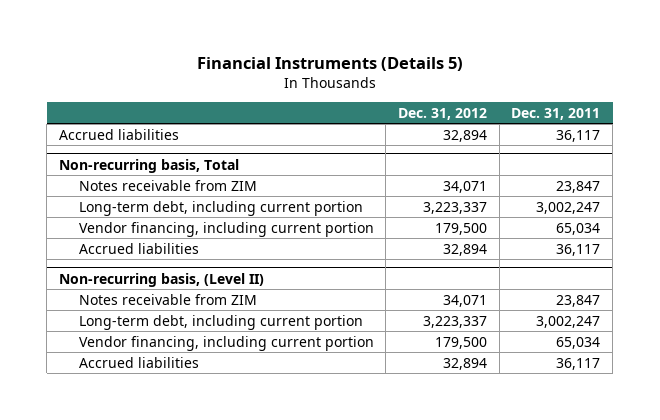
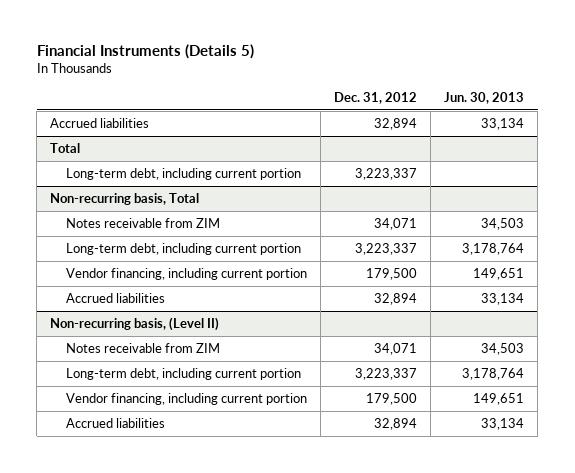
[511,107,601,120] Dec. 31, 2011 -> none
none -> [444,91,525,104] Jun. 30, 2013
none -> [50,142,81,153] Total
none -> [66,167,302,180] Long-term debt, including current portion

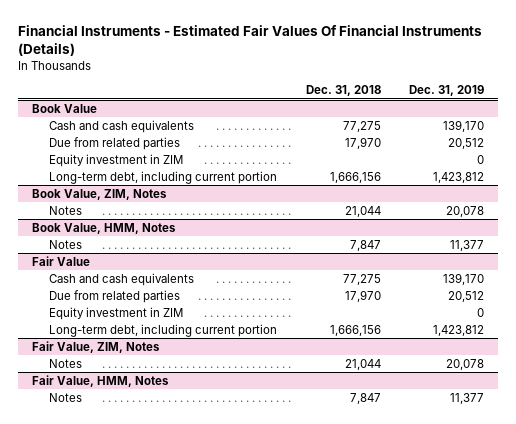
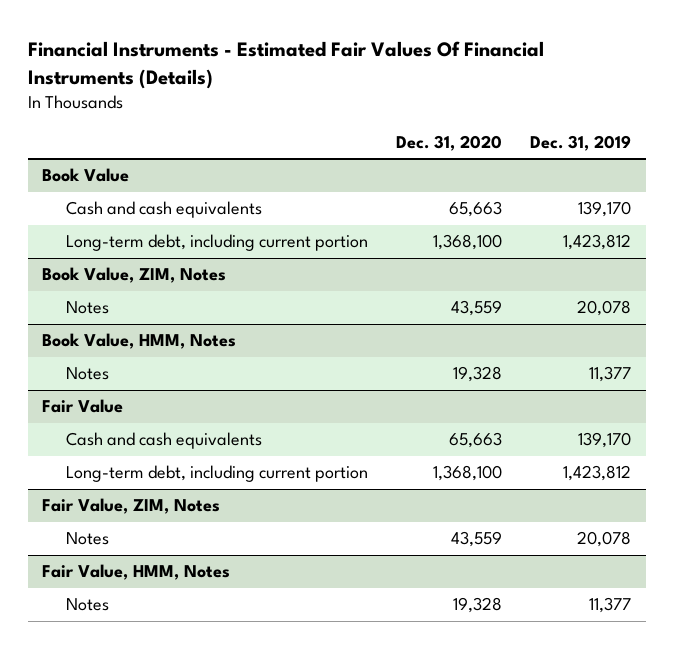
[305,85,381,97] Dec. 31, 2018 -> none
none -> [396,135,503,152] Dec. 31, 2020
[49,136,181,150] Due from related parties -> none
[49,153,184,167] Equity investment in ZIM -> none
[49,289,181,303] Due from related parties -> none
[49,306,184,320] Equity investment in ZIM -> none

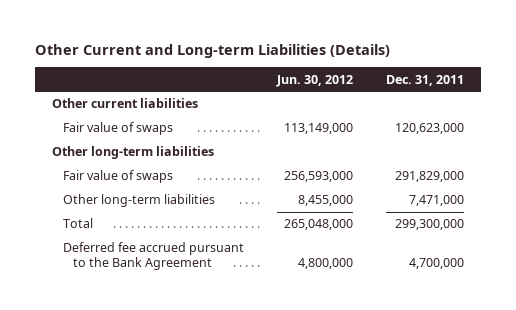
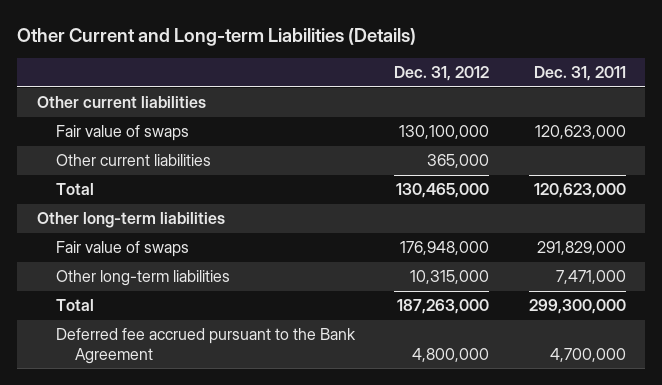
[275,74,353,87] Jun. 30, 2012 -> none
none -> [394,66,490,82] Dec. 31, 2012
none -> [55,154,211,167] Other current liabilities
none -> [55,183,94,196] Total

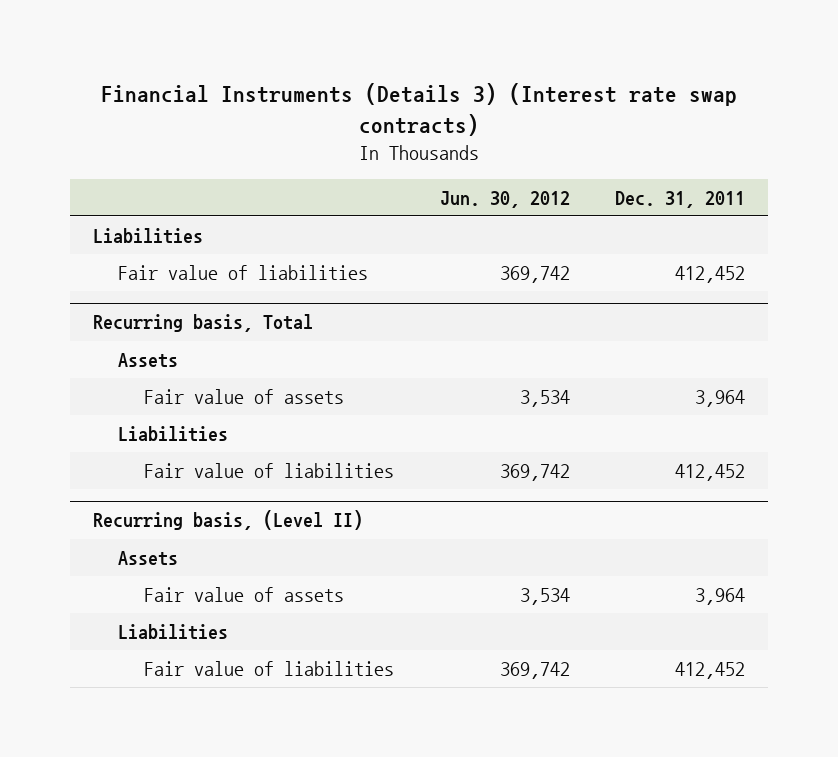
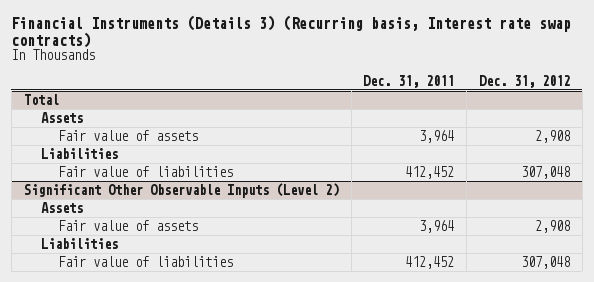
[100,82,737,137] Financial Instruments (Details 3) (Interest rate swap contracts) -> [11,14,572,48] Financial Instruments (Details 3) (Recurring basis, Interest rate swap contracts)
[439,190,570,208] Jun. 30, 2012 -> none
none -> [478,74,570,88] Dec. 31, 2012
[92,227,203,244] Liabilities -> none
[118,264,369,280] Fair value of liabilities -> none
[92,314,313,333] Recurring basis, Total -> none
none -> [23,94,59,106] Total
[92,510,363,531] Recurring basis, (Level II) -> none
none -> [23,183,339,199] Significant Other Observable Inputs (Level 2)

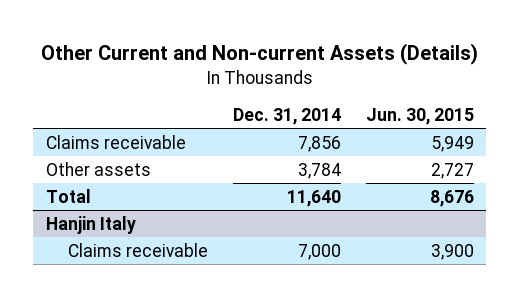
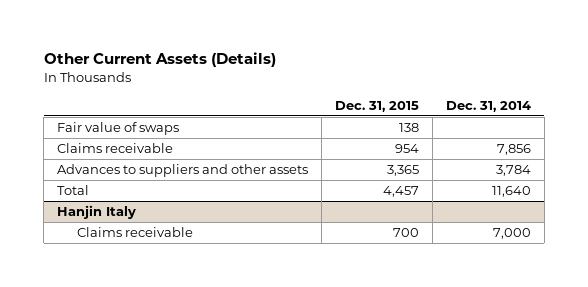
[40,43,478,66] Other Current and Non-current Assets (Details) -> [43,52,276,68] Other Current Assets (Details)
[365,107,474,125] Jun. 30, 2015 -> none
none -> [334,101,419,113] Dec. 31, 2015
none -> [57,121,180,135] Fair value of swaps
[45,161,151,176] Other assets -> [57,163,309,177] Advances to suppliers and other assets

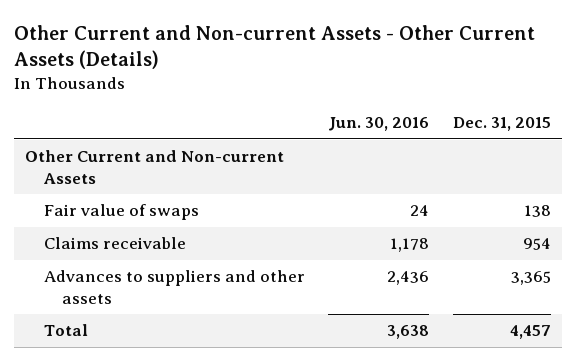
[43,52,276,68] Other Current Assets (Details) -> [13,25,535,70] Other Current and Non-current Assets - Other Current Assets (Details)
[445,101,531,113] Dec. 31, 2014 -> none
none -> [328,117,430,132] Jun. 30, 2016
none -> [25,150,285,184] Other Current and Non-current Assets
[57,204,137,219] Hanjin Italy -> none
[76,226,193,237] Claims receivable -> none

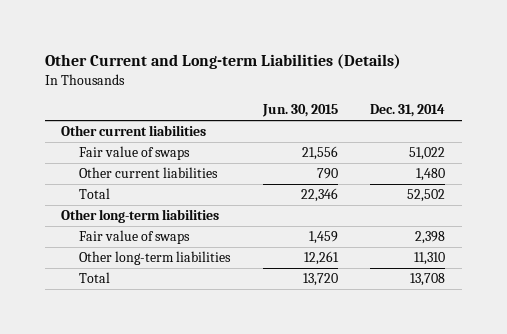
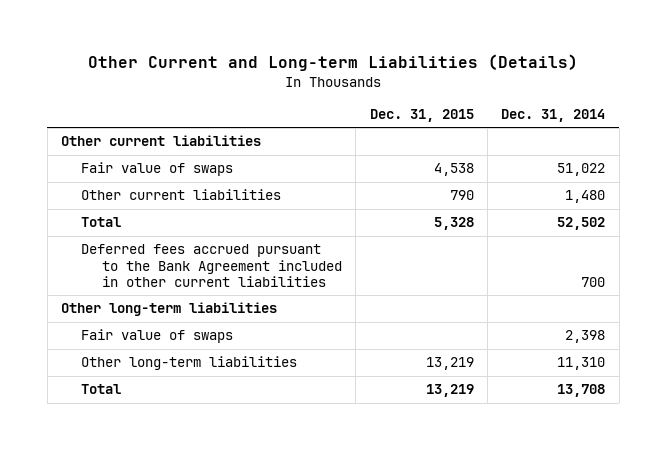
[261,104,338,118] Jun. 30, 2015 -> none
none -> [369,109,474,123] Dec. 31, 2015
none -> [81,244,342,288] Deferred fees accrued pursuant to the Bank Agreement included in other current liabilities

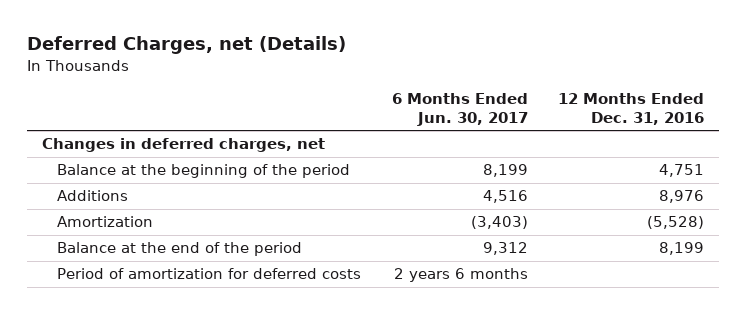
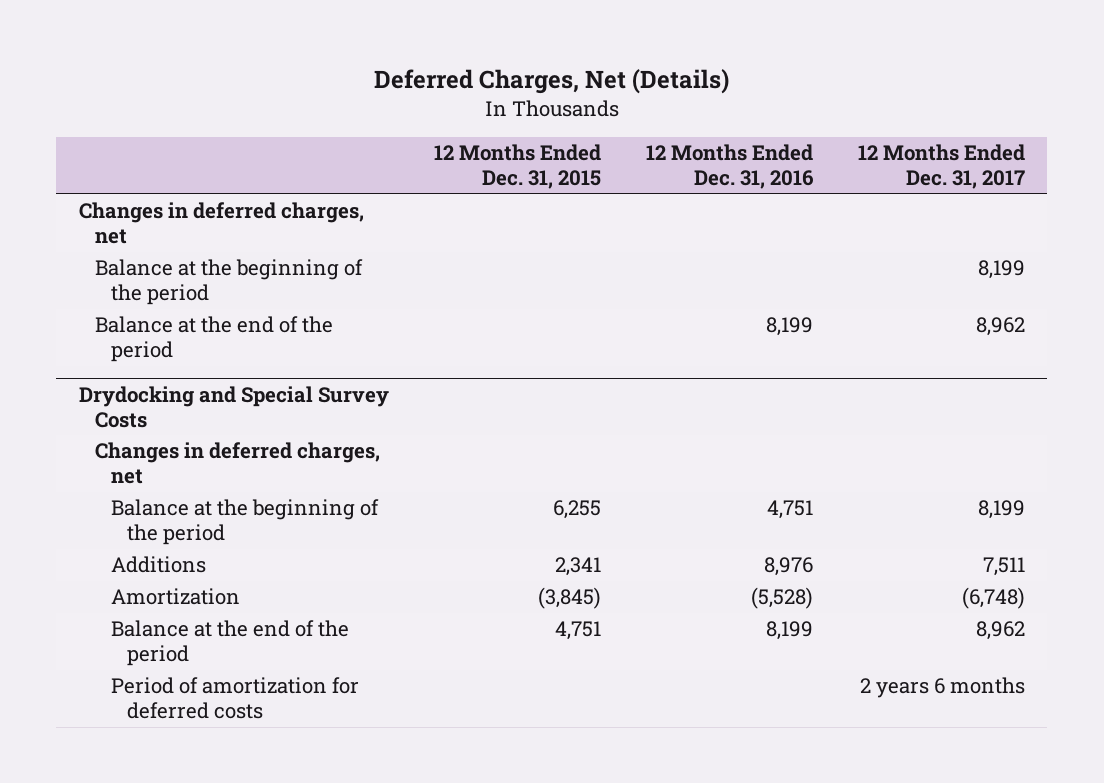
[26,36,346,55] Deferred Charges, net (Details) -> [373,69,729,95] Deferred Charges, Net (Details)
[391,93,528,126] 6 Months Ended Jun. 30, 2017 -> none
none -> [433,144,601,190] 12 Months Ended Dec. 31, 2015
none -> [857,144,1025,190] 12 Months Ended Dec. 31, 2017
none -> [94,259,363,306] Balance at the beginning of the period
none -> [94,316,333,363] Balance at the end of the period
none -> [78,385,389,428] Drydocking and Special Survey Costs
none -> [94,442,380,485] Changes in deferred charges, net

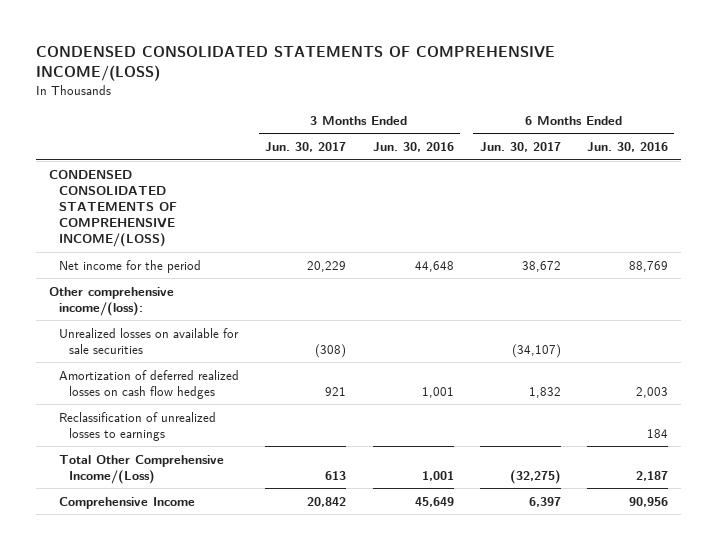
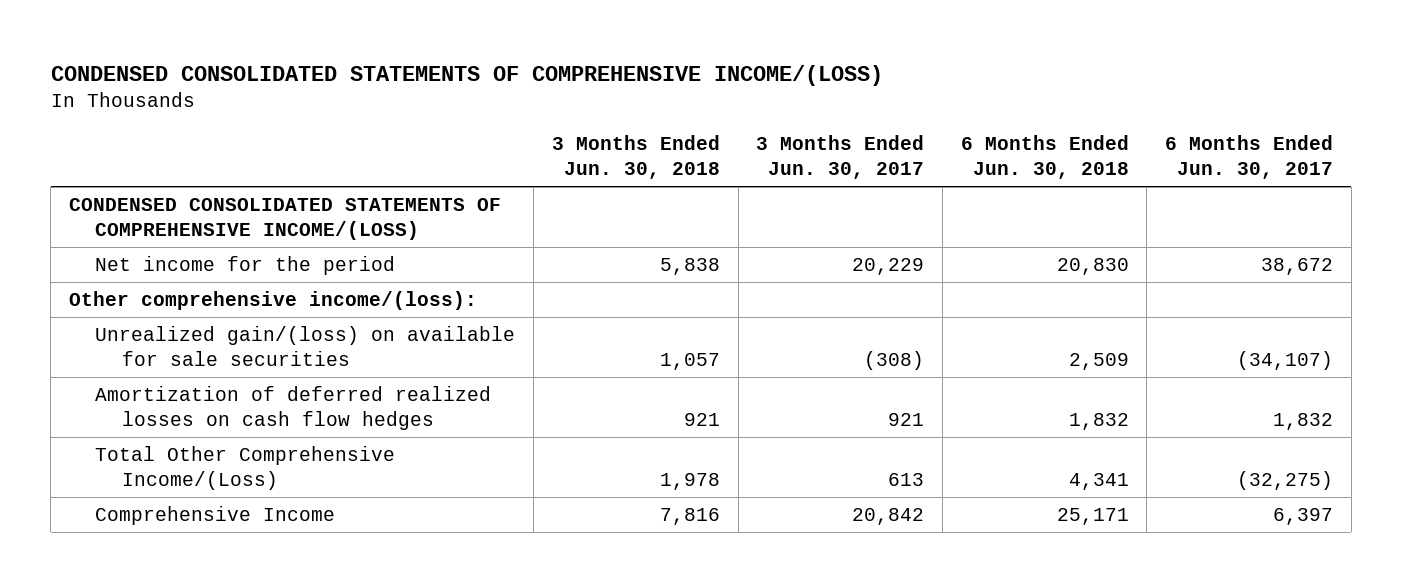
[372,142,454,153] Jun. 30, 2016 -> none
[586,142,668,153] Jun. 30, 2016 -> none
none -> [551,135,720,179] 3 Months Ended Jun. 30, 2018
none -> [960,135,1129,179] 6 Months Ended Jun. 30, 2018
[59,327,240,354] Unrealized losses on available for sale securities -> [95,326,516,366] Unrealized gain/(loss) on available for sale securities
[59,411,217,441] Reclassification of unrealized losses to earnings -> none

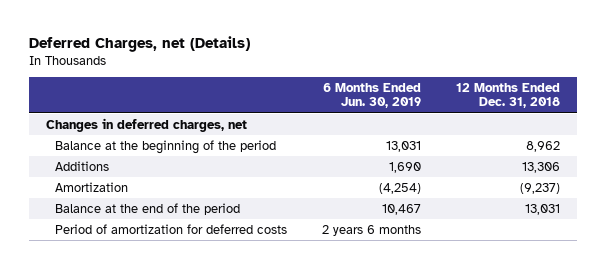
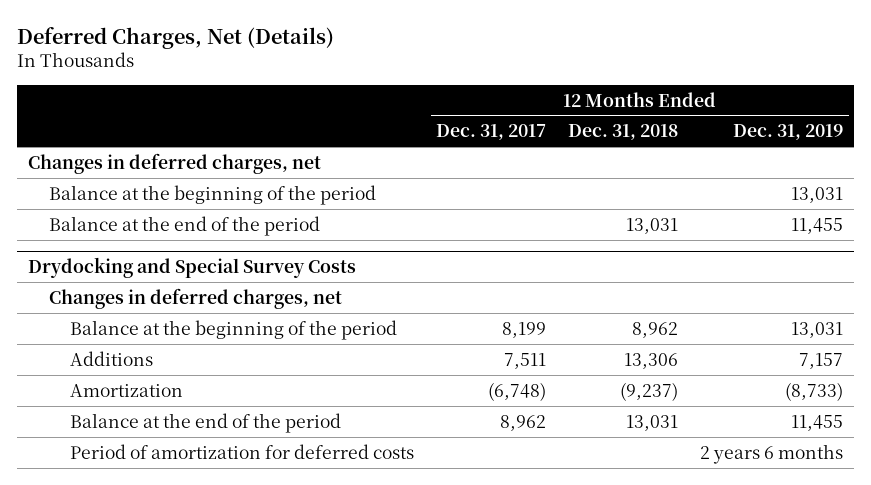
[28,35,250,52] Deferred Charges, net (Details) -> [17,27,335,50] Deferred Charges, Net (Details)
[323,82,422,109] 6 Months Ended Jun. 30, 2019 -> none
none -> [436,124,547,141] Dec. 31, 2017
none -> [733,124,844,141] Dec. 31, 2019
none -> [49,184,377,205] Balance at the beginning of the period
none -> [49,215,321,236] Balance at the end of the period
none -> [27,256,356,278] Drydocking and Special Survey Costs
none -> [49,287,343,309] Changes in deferred charges, net

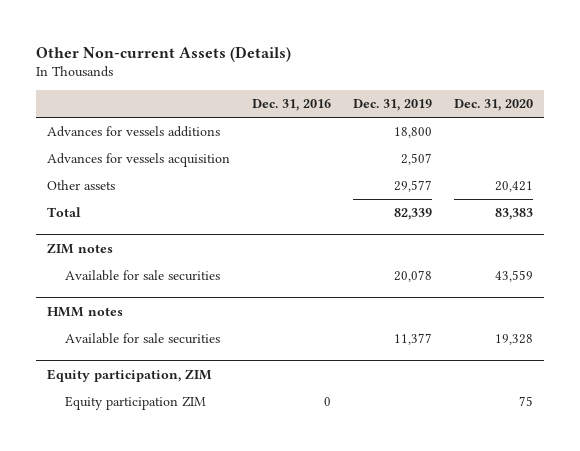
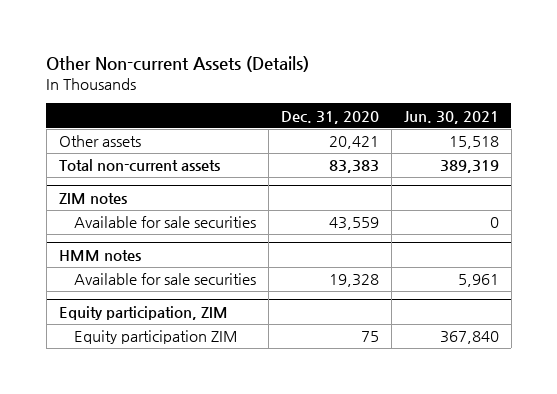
[252,99,332,112] Dec. 31, 2016 -> none
[352,99,432,112] Dec. 31, 2019 -> none
none -> [403,110,499,124] Jun. 30, 2021
[47,126,221,138] Advances for vessels additions -> none
[47,153,231,168] Advances for vessels acquisition -> none
[47,207,82,218] Total -> [58,159,220,172] Total non-current assets

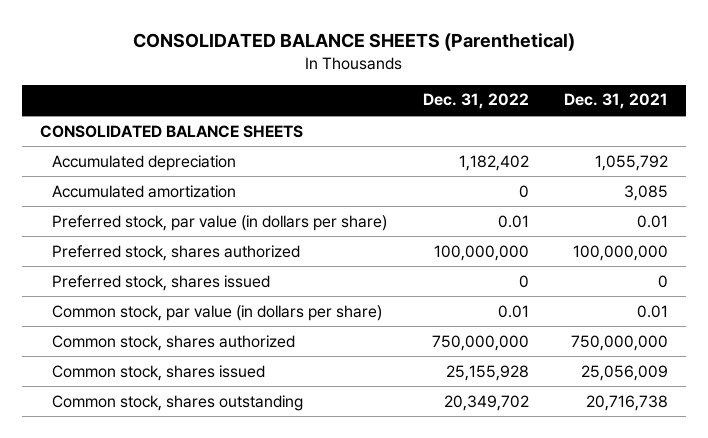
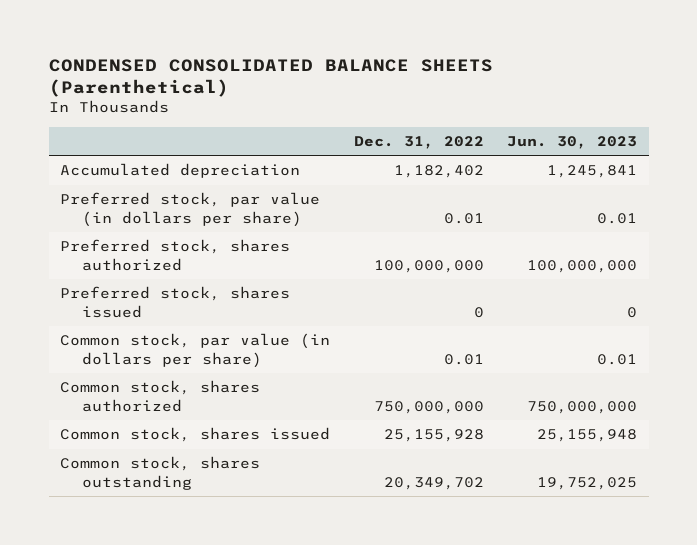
[133,33,576,52] CONSOLIDATED BALANCE SHEETS (Parenthetical) -> [48,58,493,98] CONDENSED CONSOLIDATED BALANCE SHEETS (Parenthetical)
[564,93,669,110] Dec. 31, 2021 -> none
none -> [506,135,637,149] Jun. 30, 2023
[39,124,303,138] CONSOLIDATED BALANCE SHEETS -> none
[52,184,237,198] Accumulated amortization -> none

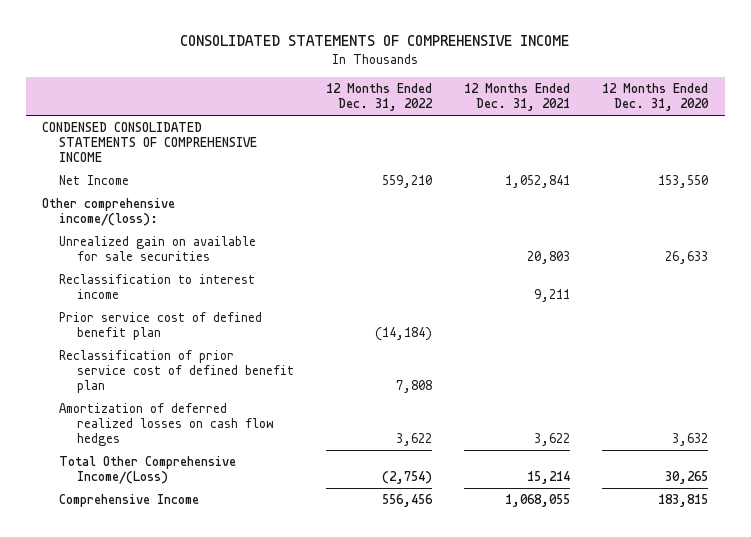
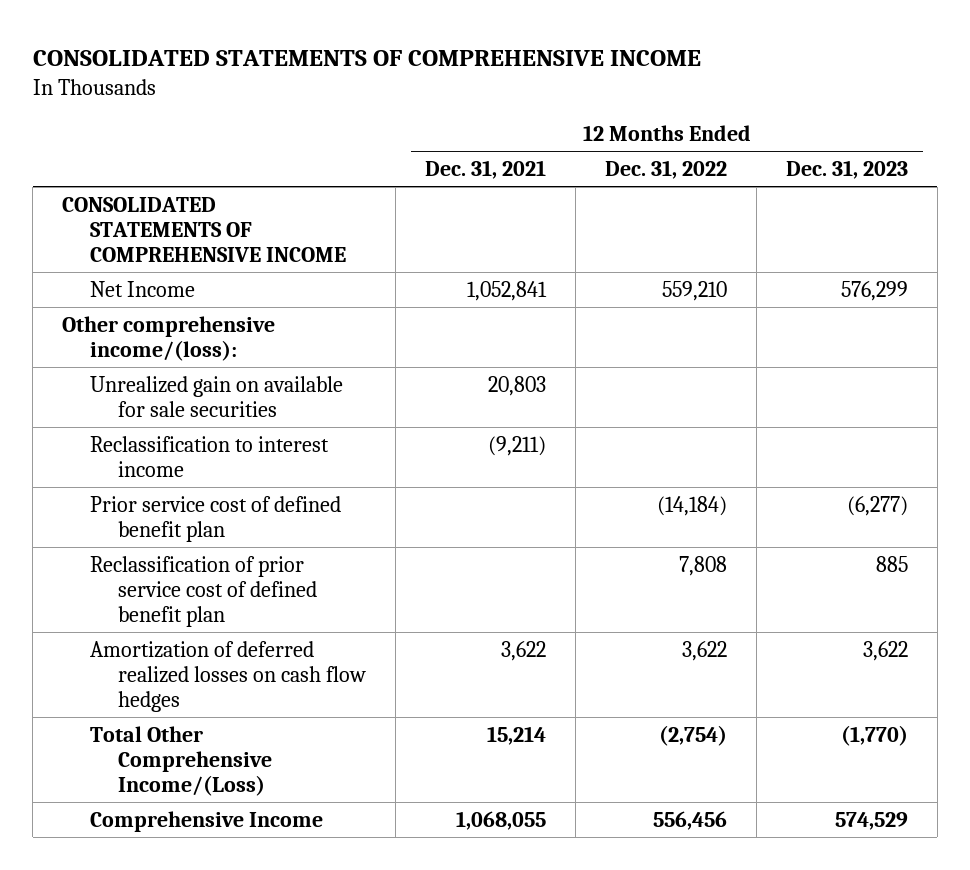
[602,83,710,112] 12 Months Ended Dec. 31, 2020 -> none
none -> [786,160,909,180] Dec. 31, 2023
[42,121,258,163] CONDENSED CONSOLIDATED STATEMENTS OF COMPREHENSIVE INCOME -> [62,196,347,262] CONSOLIDATED STATEMENTS OF COMPREHENSIVE INCOME
[534,289,571,303] 9,211 -> [488,435,547,456] (9,211)

